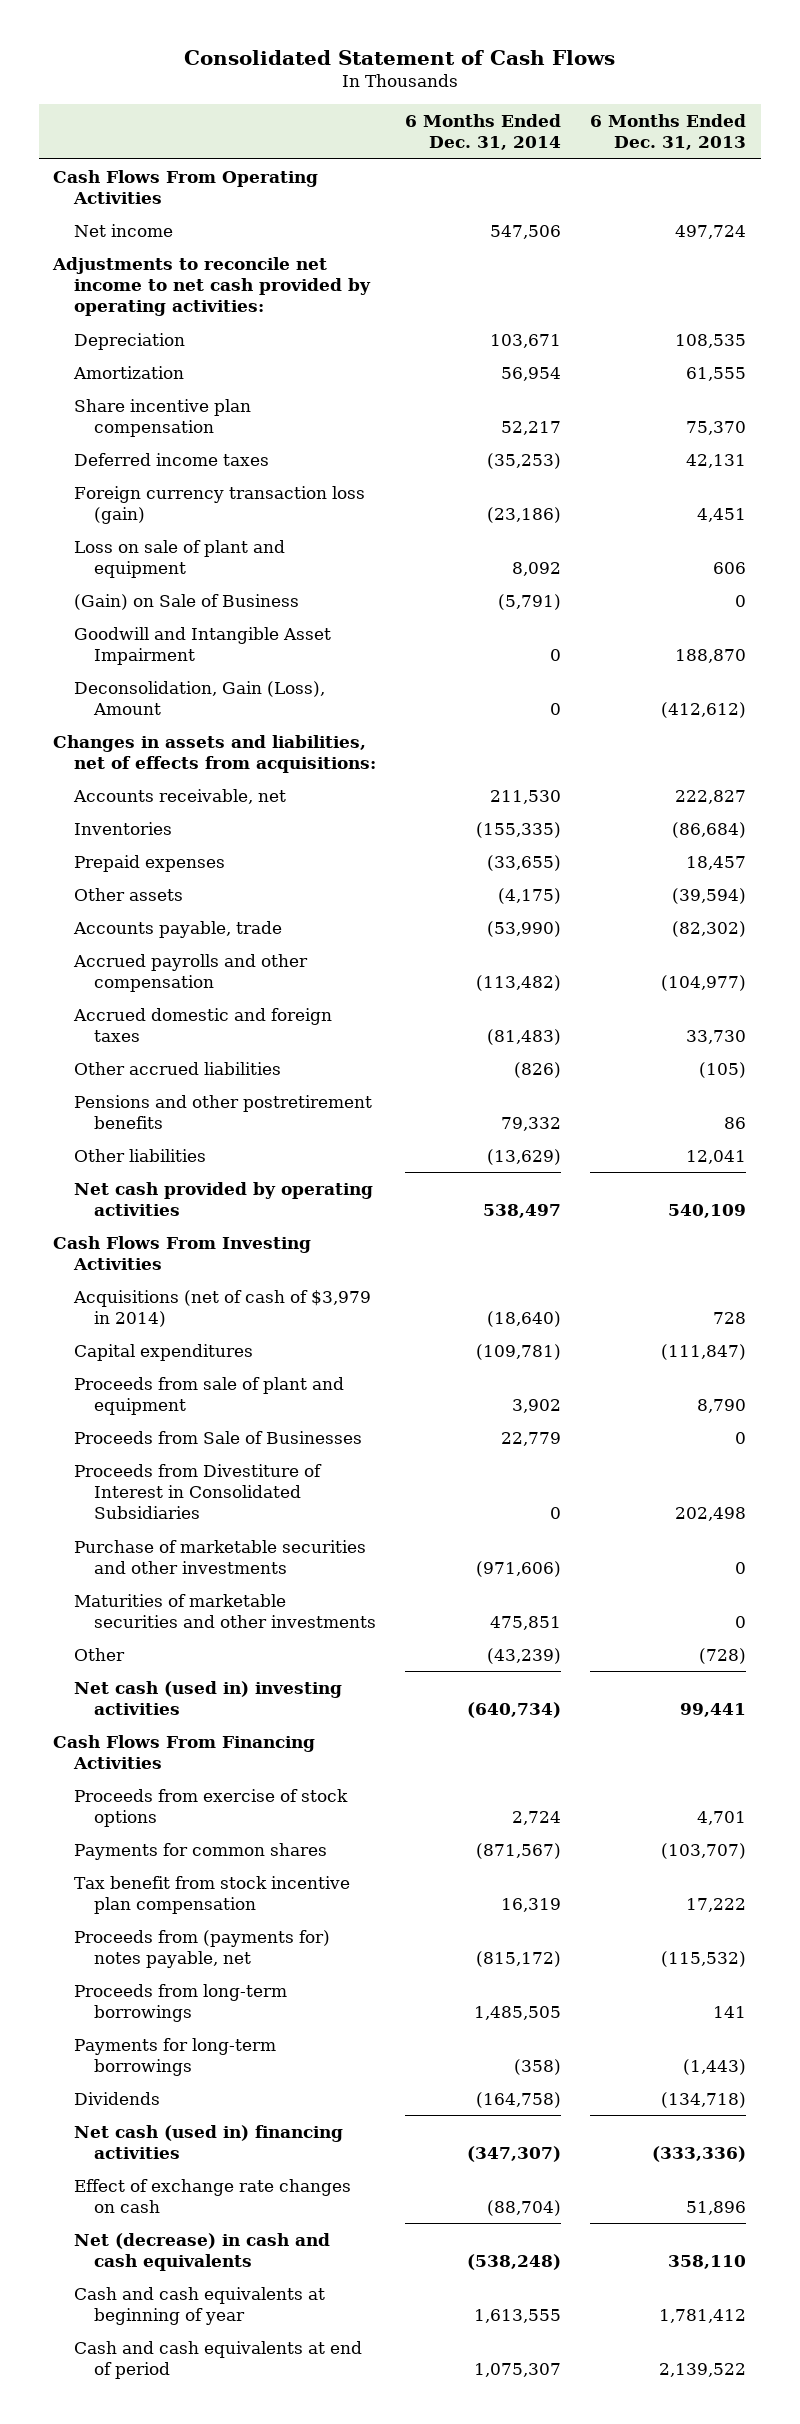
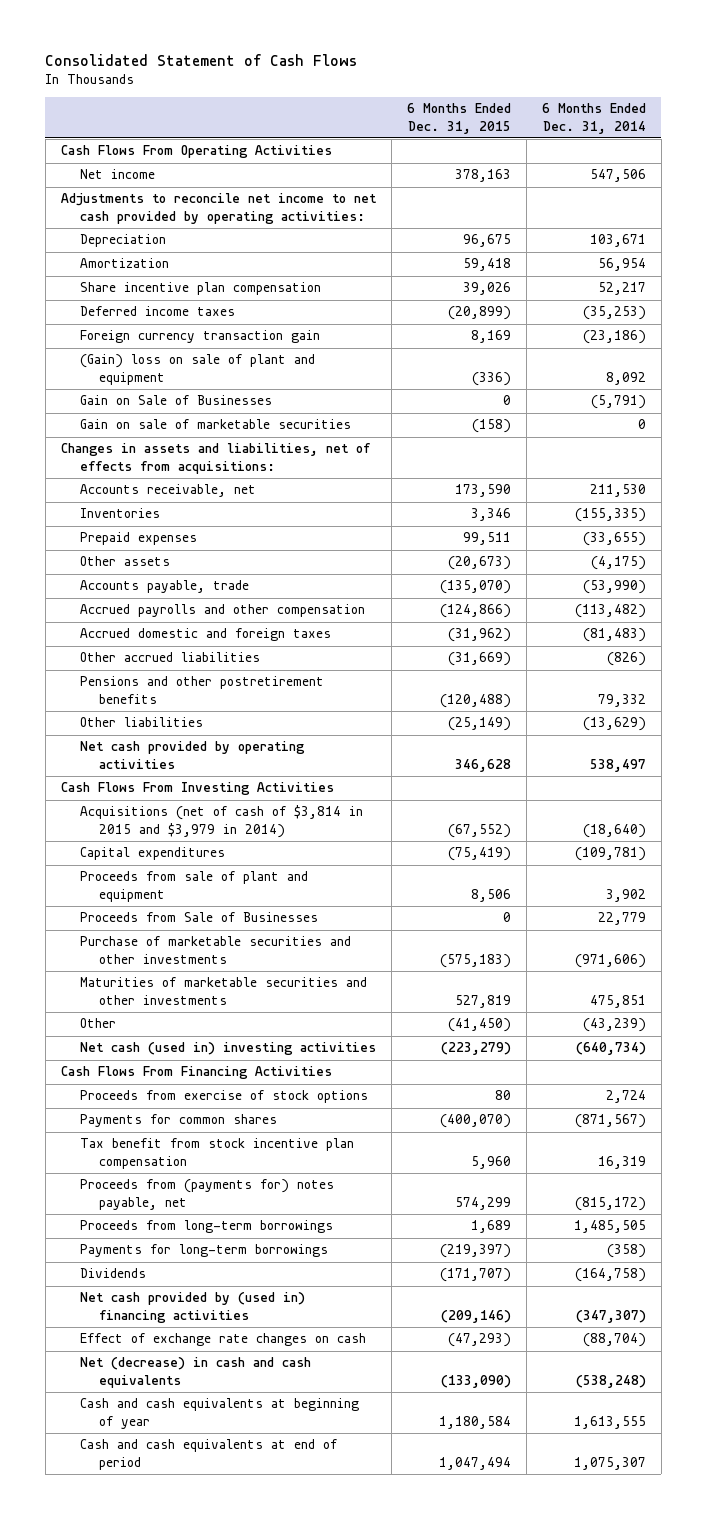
[590,114,747,151] 6 Months Ended Dec. 31, 2013 -> none
none -> [406,103,511,134] 6 Months Ended Dec. 31, 2015
[73,626,331,665] Goodwill and Intangible Asset Impairment -> none
[73,680,325,715] Deconsolidation, Gain (Loss), Amount -> none
[73,485,365,524] Foreign currency transaction loss (gain) -> [79,330,320,344] Foreign currency transaction gain
[73,539,285,578] Loss on sale of plant and equipment -> [79,354,315,385] (Gain) loss on sale of plant and equipment
[73,593,299,610] (Gain) on Sale of Business -> [79,395,272,406] Gain on Sale of Businesses
none -> [79,419,351,430] Gain on sale of marketable securities
[72,1289,371,1327] Acquisitions (net of cash of $3,979 in 2014) -> [79,805,363,838] Acquisitions (net of cash of $3,814 in 2015 and $3,979 in 2014)
[73,1463,322,1520] Proceeds from Divestiture of Interest in Consolidated Subsidiaries -> none
[73,2124,343,2159] Net cash (used in) financing activities -> [79,1292,305,1323] Net cash provided by (used in) financing activities

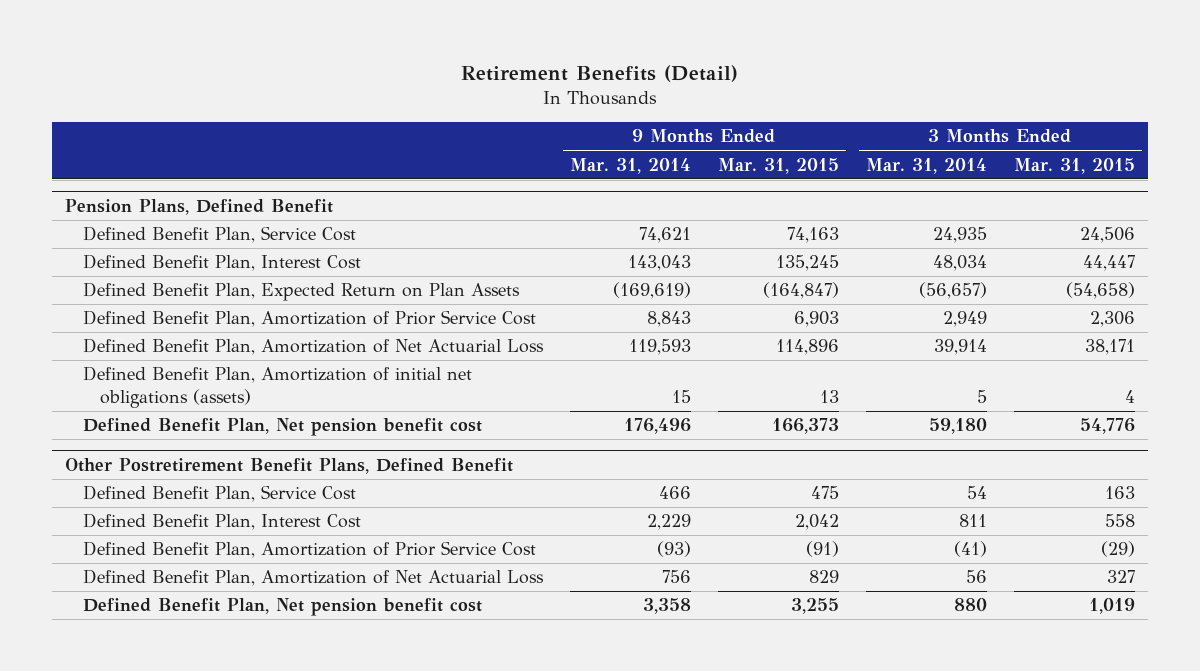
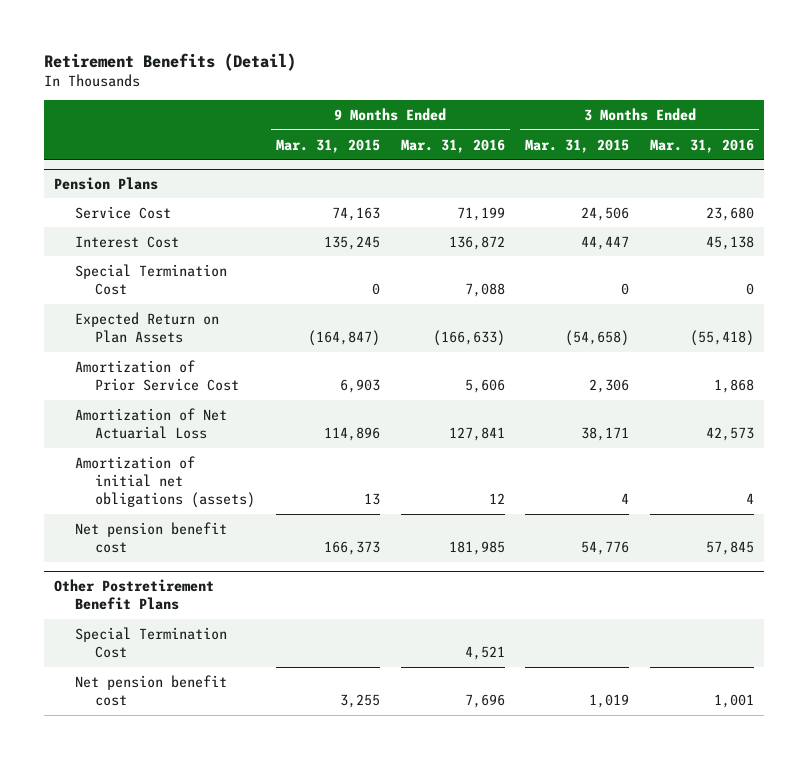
[569,157,691,174] Mar. 31, 2014 -> none
[865,157,987,174] Mar. 31, 2014 -> none
none -> [400,138,505,153] Mar. 31, 2016
none -> [650,138,755,153] Mar. 31, 2016
[82,485,356,503] Defined Benefit Plan, Service Cost -> none
[82,513,361,531] Defined Benefit Plan, Interest Cost -> none
[82,541,536,559] Defined Benefit Plan, Amortization of Prior Service Cost -> none
[82,569,544,587] Defined Benefit Plan, Amortization of Net Actuarial Loss -> none
[65,198,334,215] Pension Plans, Defined Benefit -> [54,176,159,190] Pension Plans
[82,226,356,244] Defined Benefit Plan, Service Cost -> [74,205,171,219] Service Cost
[82,254,361,272] Defined Benefit Plan, Interest Cost -> [74,235,179,248] Interest Cost
none -> [74,263,227,296] Special Termination Cost
[82,282,520,302] Defined Benefit Plan, Expected Return on Plan Assets -> [74,311,219,344] Expected Return on Plan Assets
[82,310,536,328] Defined Benefit Plan, Amortization of Prior Service Cost -> [74,359,239,392] Amortization of Prior Service Cost
[82,338,544,356] Defined Benefit Plan, Amortization of Net Actuarial Loss -> [74,407,227,440] Amortization of Net Actuarial Loss
[82,366,472,409] Defined Benefit Plan, Amortization of initial net obligations (assets) -> [74,455,255,509] Amortization of initial net obligations (assets)
[82,418,482,437] Defined Benefit Plan, Net pension benefit cost -> [74,521,227,554] Net pension benefit cost
[65,457,514,474] Other Postretirement Benefit Plans, Defined Benefit -> [54,578,215,611] Other Postretirement Benefit Plans
none -> [74,626,227,659] Special Termination Cost
[82,598,482,617] Defined Benefit Plan, Net pension benefit cost -> [74,674,227,707] Net pension benefit cost

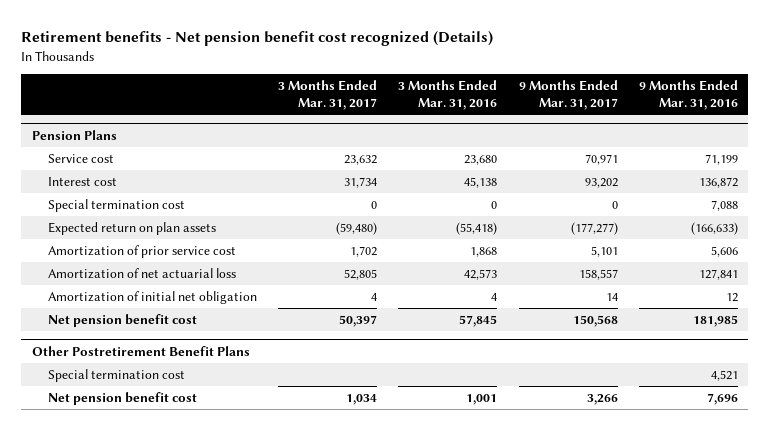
[44,52,297,71] Retirement Benefits (Detail) -> [21,31,494,47] Retirement benefits - Net pension benefit cost recognized (Details)
[275,138,380,153] Mar. 31, 2015 -> none
[525,138,630,153] Mar. 31, 2015 -> none
none -> [278,80,378,111] 3 Months Ended Mar. 31, 2017
none -> [518,80,618,111] 9 Months Ended Mar. 31, 2017
[74,205,171,219] Service Cost -> [48,153,115,163] Service cost
[74,235,179,248] Interest Cost -> [48,176,118,186] Interest cost
[74,263,227,296] Special Termination Cost -> [48,198,186,212] Special termination cost
[74,311,219,344] Expected Return on Plan Assets -> [48,221,217,235] Expected return on plan assets
[74,359,239,392] Amortization of Prior Service Cost -> [48,244,237,258] Amortization of prior service cost
[74,407,227,440] Amortization of Net Actuarial Loss -> [48,267,237,279] Amortization of net actuarial loss
[74,455,255,509] Amortization of initial net obligations (assets) -> [48,290,258,304] Amortization of initial net obligation
[74,626,227,659] Special Termination Cost -> [48,368,186,382] Special termination cost

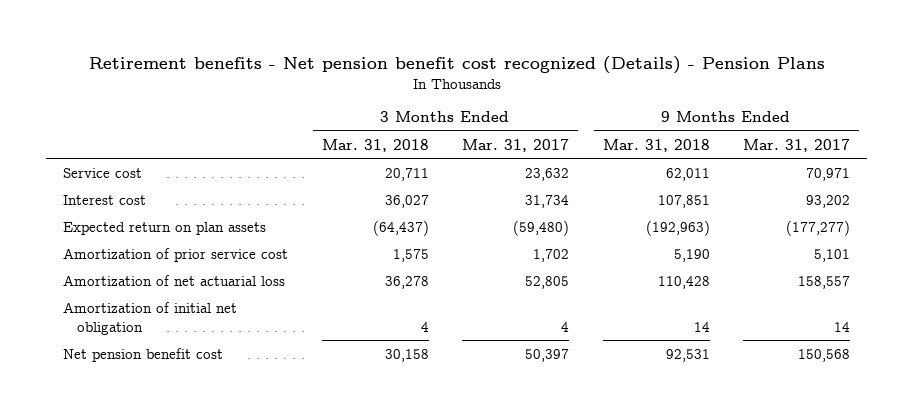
[21,31,494,47] Retirement benefits - Net pension benefit cost recognized (Details) -> [88,56,825,75] Retirement benefits - Net pension benefit cost recognized (Details) - Pension Plans
[398,80,498,111] 3 Months Ended Mar. 31, 2016 -> none
[638,80,738,111] 9 Months Ended Mar. 31, 2016 -> none
none -> [321,138,429,152] Mar. 31, 2018
none -> [602,138,710,152] Mar. 31, 2018
[32,129,118,140] Pension Plans -> none
[48,198,186,212] Special termination cost -> none
[32,345,251,356] Other Postretirement Benefit Plans -> none
[48,368,186,382] Special termination cost -> none
[48,391,198,405] Net pension benefit cost -> none

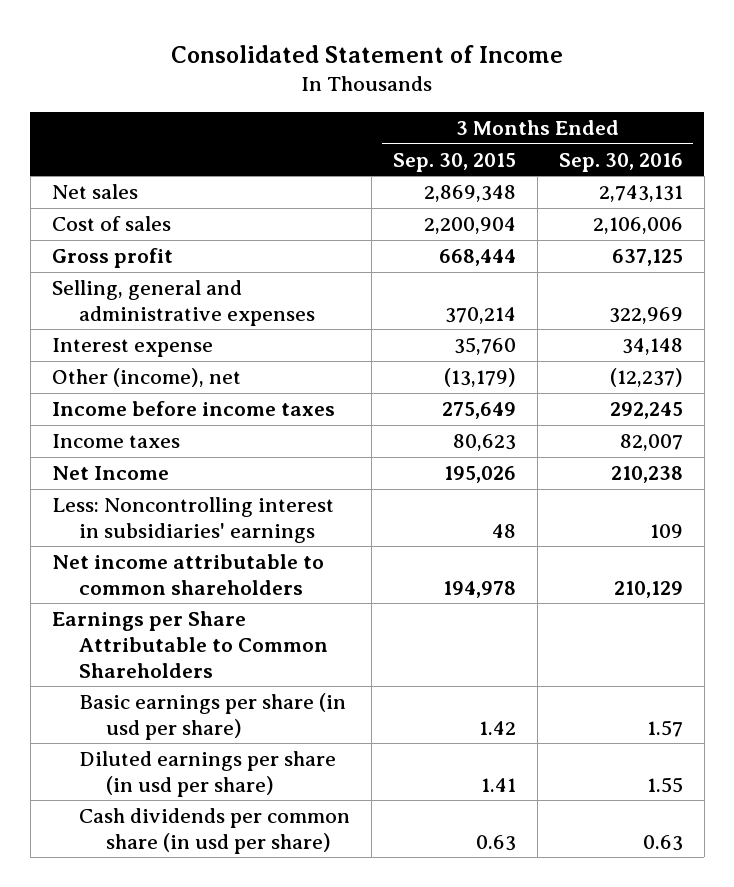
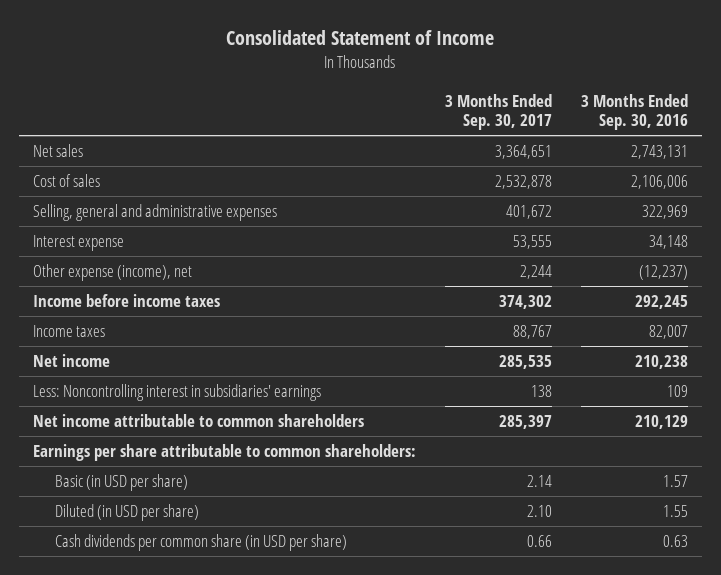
[392,152,516,172] Sep. 30, 2015 -> none
none -> [444,93,552,131] 3 Months Ended Sep. 30, 2017
[51,248,173,269] Gross profit -> none
[51,368,241,388] Other (income), net -> [33,264,193,282] Other expense (income), net
[51,466,169,481] Net Income -> [33,354,111,368] Net income
[51,611,328,678] Earnings per Share Attributable to Common Shareholders -> [33,444,417,462] Earnings per share attributable to common shareholders:
[78,693,346,740] Basic earnings per share (in usd per share) -> [55,474,189,492] Basic (in USD per share)
[78,751,336,797] Diluted earnings per share (in usd per share) -> [55,504,200,522] Diluted (in USD per share)
[78,808,350,854] Cash dividends per common share (in usd per share) -> [55,534,348,552] Cash dividends per common share (in USD per share)

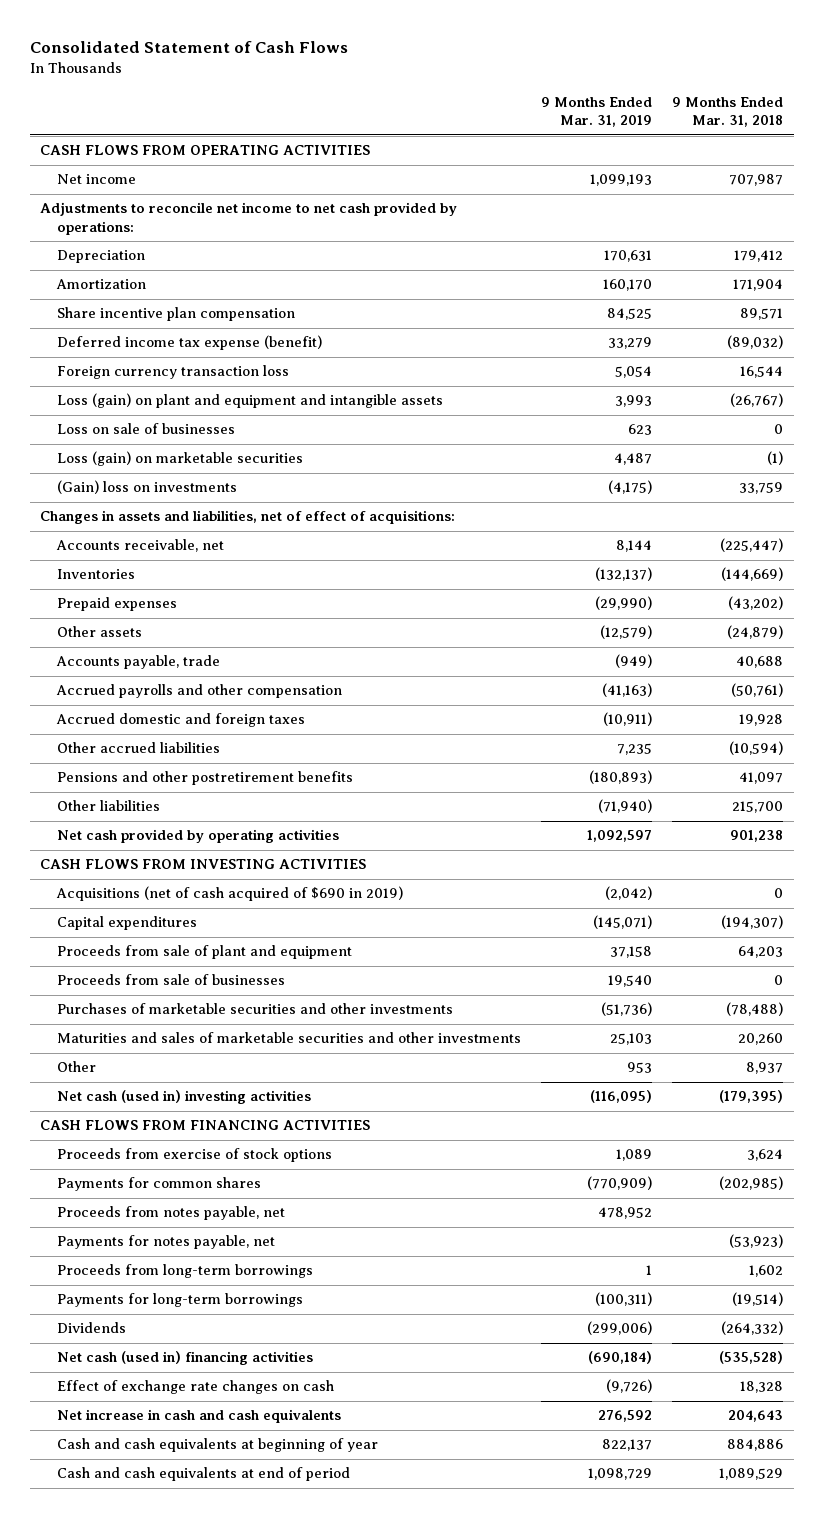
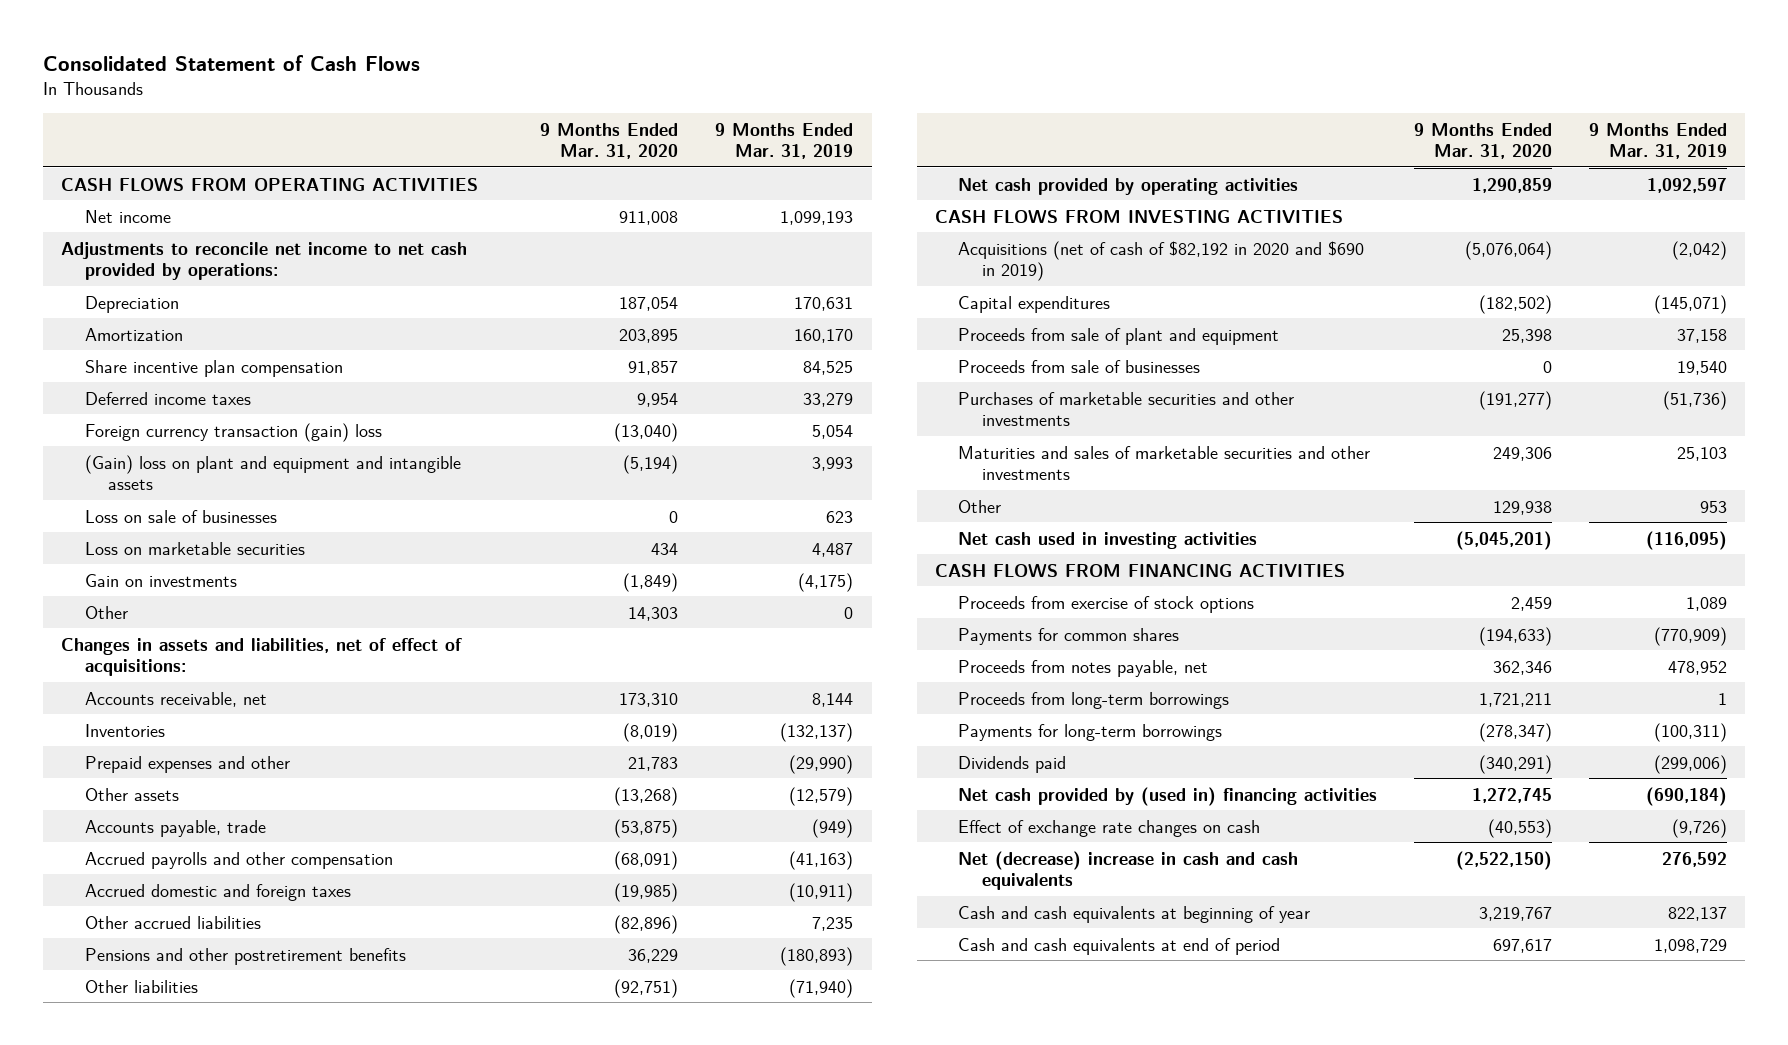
[672,96,784,128] 9 Months Ended Mar. 31, 2018 -> none
none -> [540,122,679,159] 9 Months Ended Mar. 31, 2020
[56,335,322,351] Deferred income tax expense (benefit) -> [84,391,251,405] Deferred income taxes
[56,365,289,380] Foreign currency transaction loss -> [84,422,382,442] Foreign currency transaction (gain) loss
[56,393,443,409] Loss (gain) on plant and equipment and intangible assets -> [84,454,461,490] (Gain) loss on plant and equipment and intangible assets
[56,451,303,467] Loss (gain) on marketable securities -> [84,541,305,555] Loss on marketable securities
[56,480,237,495] (Gain) loss on investments -> [84,573,237,587] Gain on investments
none -> [84,605,128,619] Other
[56,597,177,612] Prepaid expenses -> [84,755,290,773] Prepaid expenses and other
[55,886,403,902] Acquisitions (net of cash acquired of $690 in 2019) -> [958,240,1365,281] Acquisitions (net of cash of $82,192 in 2020 and $690 in 2019)
[56,1090,311,1105] Net cash (used in) investing activities -> [958,531,1258,549] Net cash used in investing activities
[56,1235,275,1250] Payments for notes payable, net -> none
[56,1322,126,1334] Dividends -> [958,755,1067,773] Dividends paid
[56,1351,313,1366] Net cash (used in) financing activities -> [958,786,1378,806] Net cash provided by (used in) financing activities
[56,1409,341,1424] Net increase in cash and cash equivalents -> [958,850,1299,890] Net (decrease) increase in cash and cash equivalents

